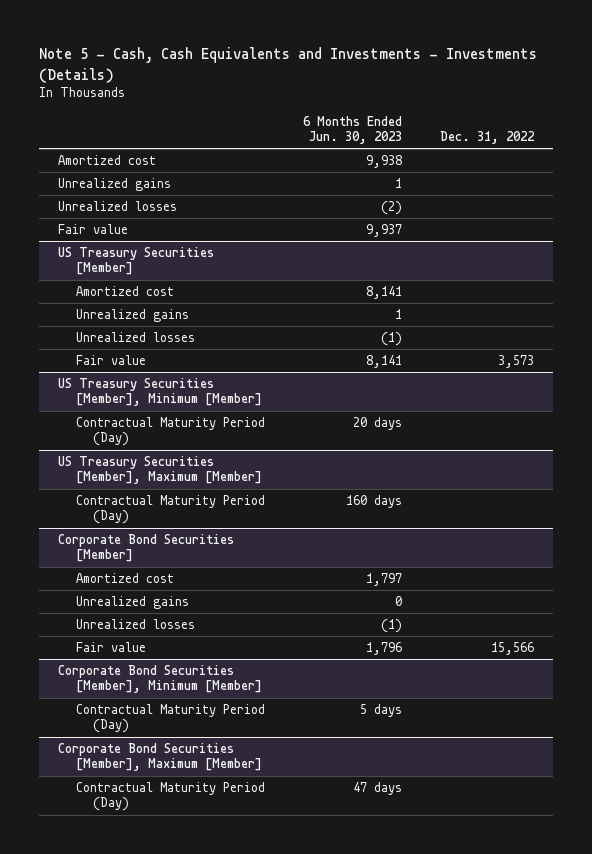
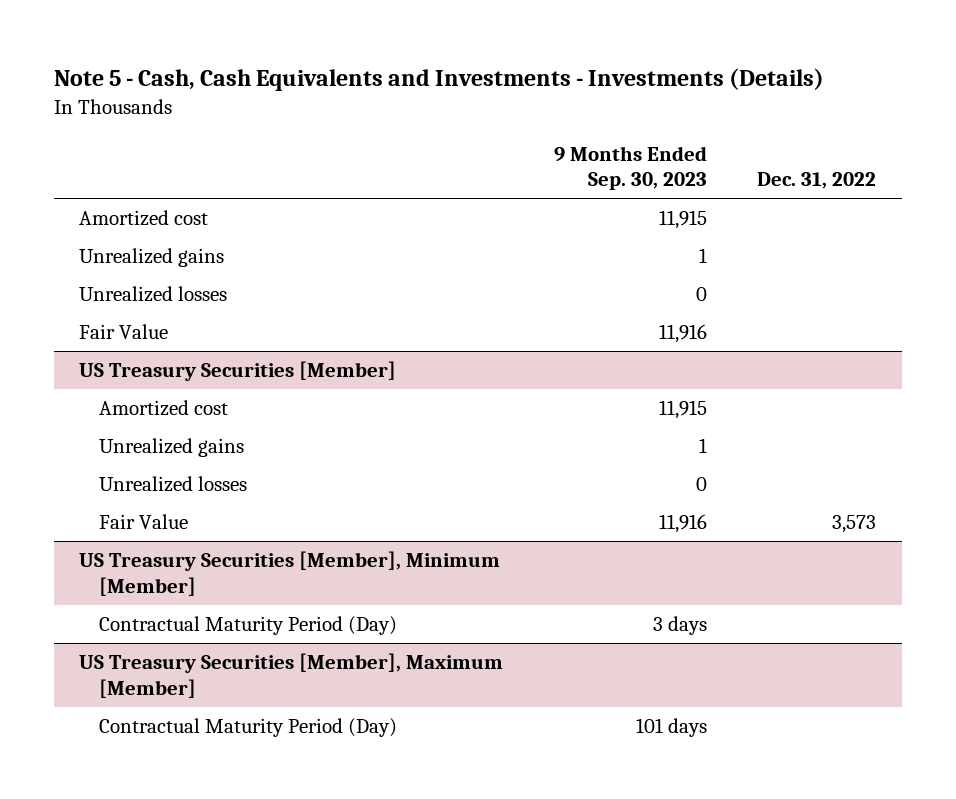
[302,116,402,145] 6 Months Ended Jun. 30, 2023 -> none
none -> [553,145,707,191] 9 Months Ended Sep. 30, 2023
[58,224,129,235] Fair value -> [79,323,169,339] Fair Value
[75,355,146,366] Fair value -> [99,513,189,529] Fair Value
[58,534,235,563] Corporate Bond Securities [Member] -> none
[75,573,174,584] Amortized cost -> none
[75,596,189,610] Unrealized gains -> none
[75,619,195,630] Unrealized losses -> none
[75,642,146,653] Fair value -> none
[58,665,262,694] Corporate Bond Securities [Member], Minimum [Member] -> none
[75,704,265,734] Contractual Maturity Period (Day) -> none
[58,743,262,772] Corporate Bond Securities [Member], Maximum [Member] -> none
[75,782,265,812] Contractual Maturity Period (Day) -> none

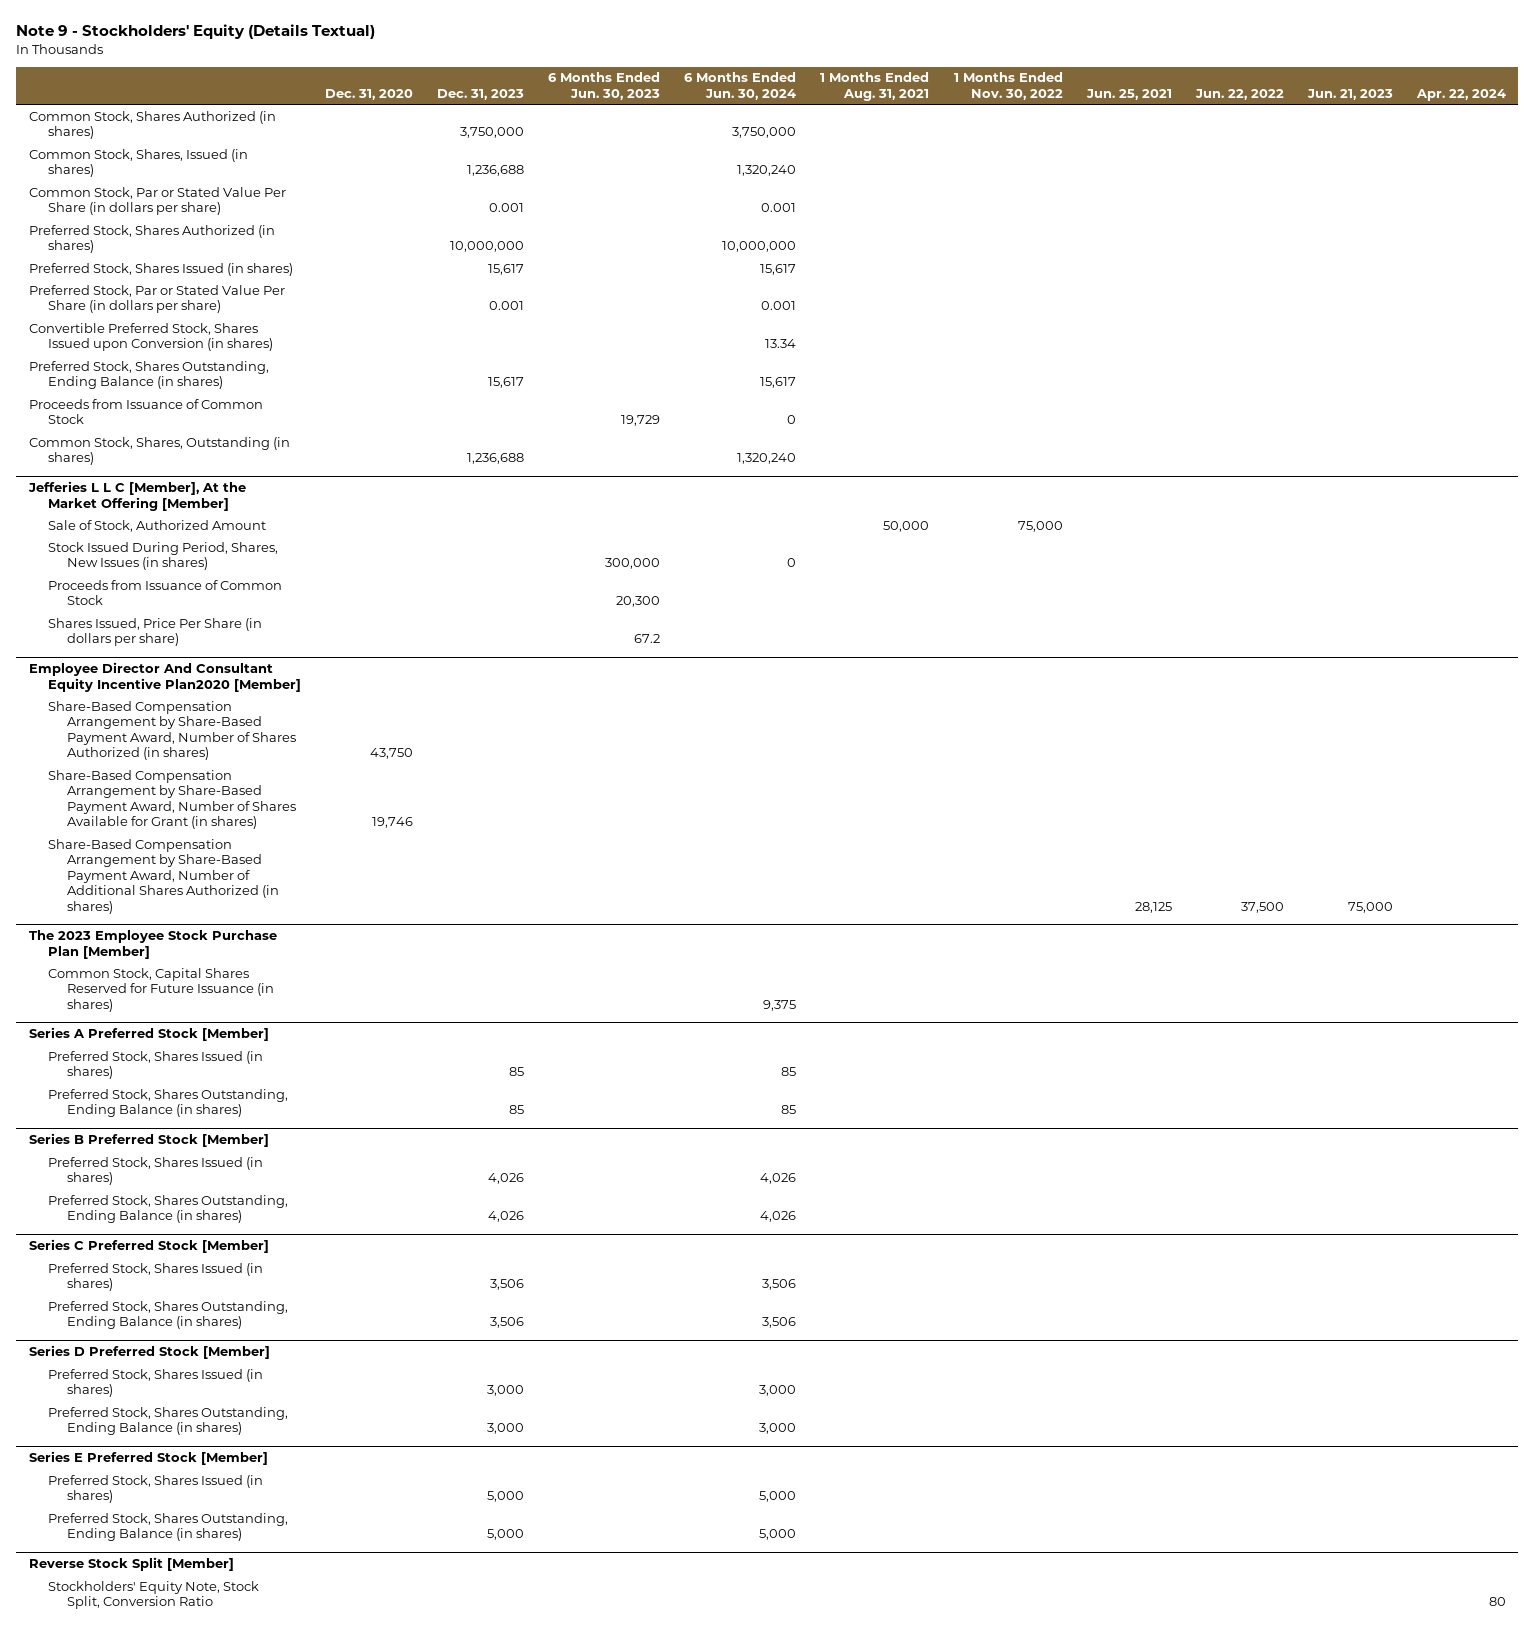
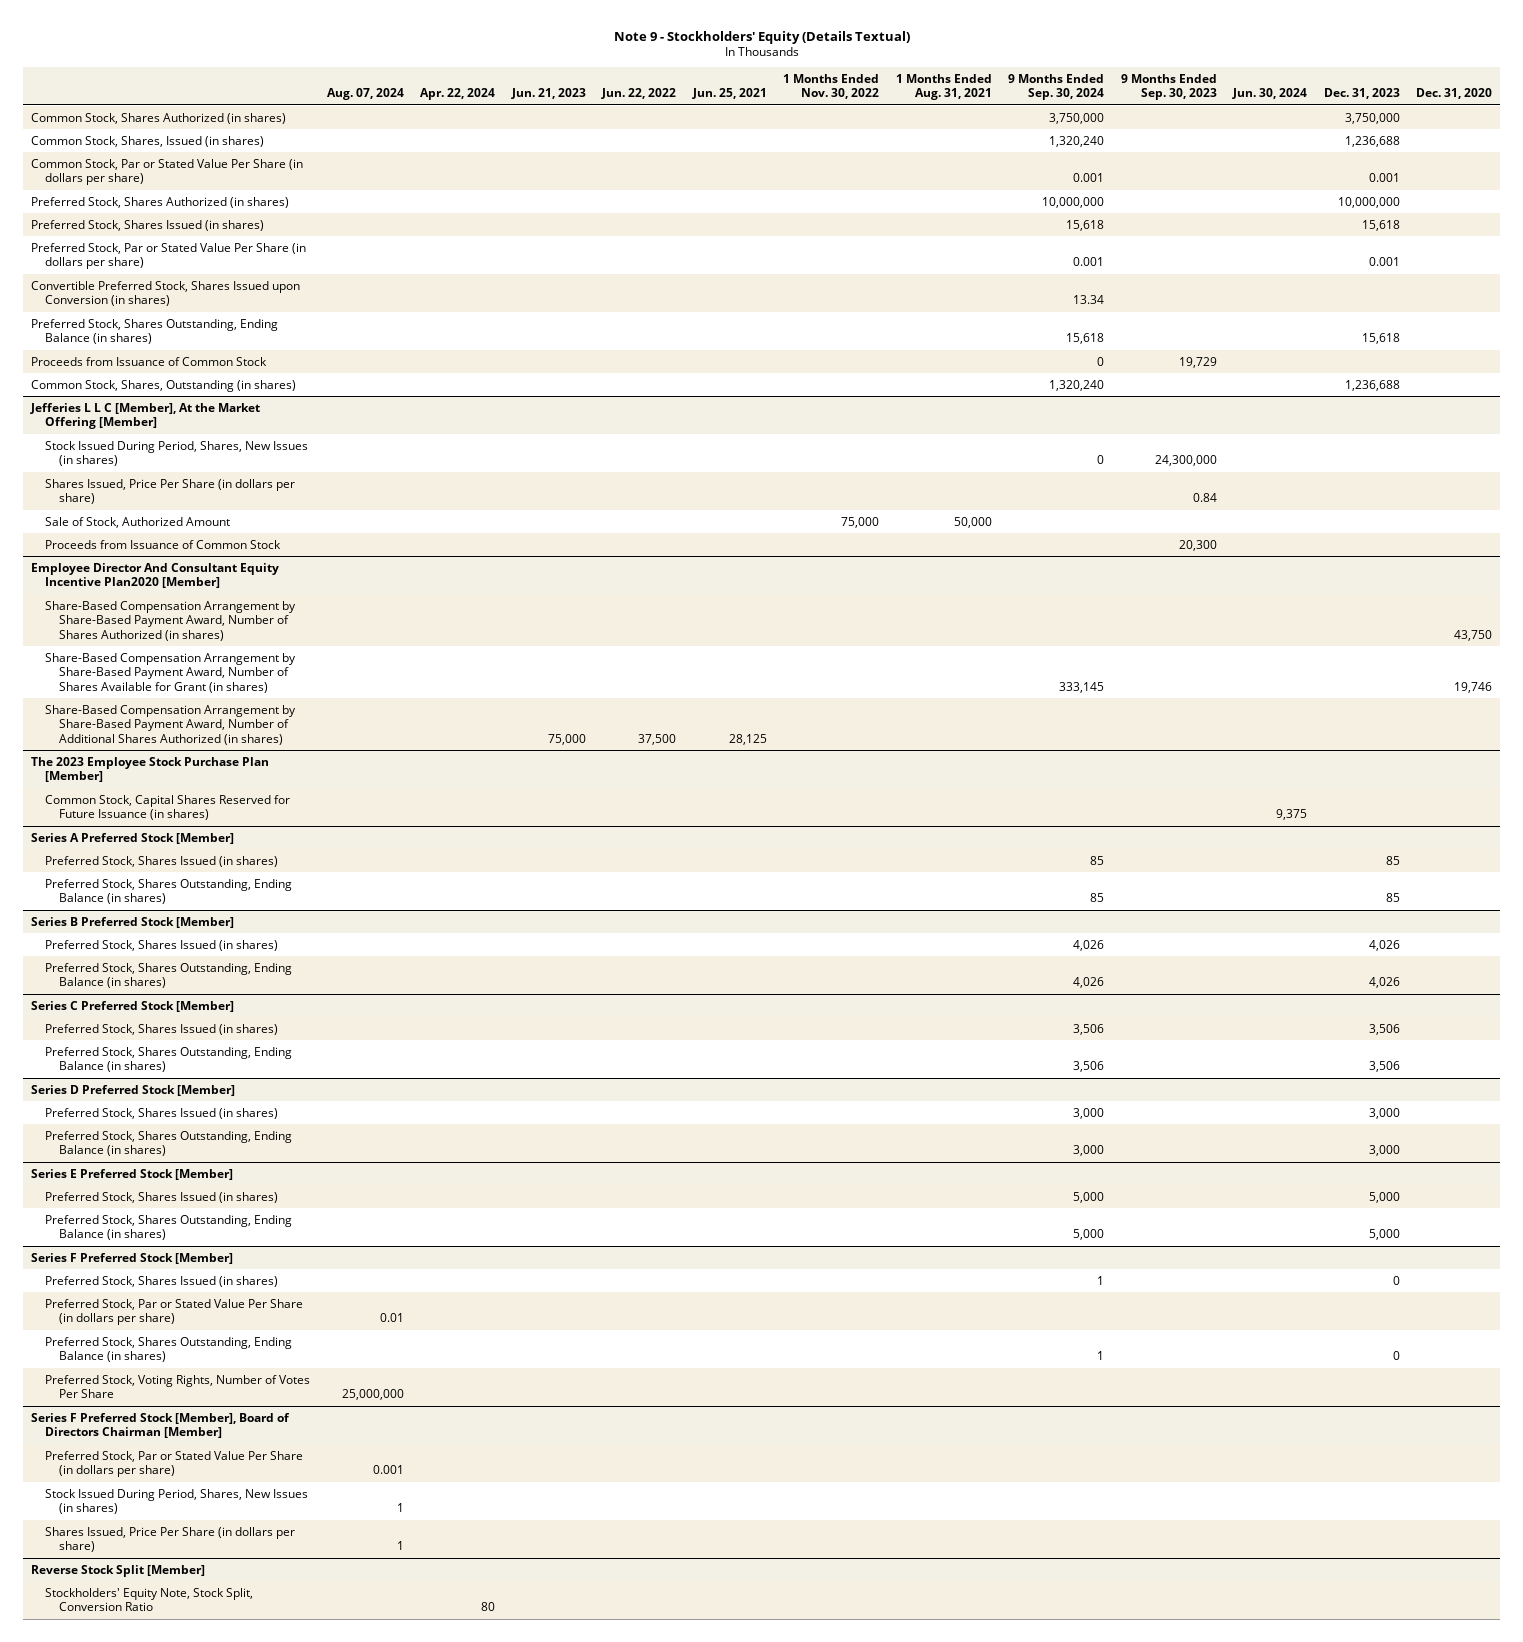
[548,72,661,100] 6 Months Ended Jun. 30, 2023 -> none
[684,72,797,100] 6 Months Ended Jun. 30, 2024 -> none
none -> [326,88,404,101] Aug. 07, 2024
none -> [1008,73,1105,101] 9 Months Ended Sep. 30, 2024
none -> [1120,73,1217,101] 9 Months Ended Sep. 30, 2023
none -> [1232,88,1308,100] Jun. 30, 2024
[488,263,525,275] 15,617 -> [1361,219,1400,231] 15,618
[488,377,525,389] 15,617 -> [1361,333,1400,345] 15,618
[47,519,266,532] Sale of Stock, Authorized Amount -> [45,516,231,528] Sale of Stock, Authorized Amount
[47,579,282,606] Proceeds from Issuance of Common Stock -> [45,539,282,549] Proceeds from Issuance of Common Stock
none -> [31,1252,234,1264] Series F Preferred Stock [Member]
none -> [45,1275,279,1287] Preferred Stock, Shares Issued (in shares)
none -> [45,1298,304,1326] Preferred Stock, Par or Stated Value Per Share (in dollars per share)
none -> [45,1336,293,1363] Preferred Stock, Shares Outstanding, Ending Balance (in shares)
none -> [45,1374,311,1399] Preferred Stock, Voting Rights, Number of Votes Per Share
none -> [31,1412,291,1439] Series F Preferred Stock [Member], Board of Directors Chairman [Member]
none -> [45,1450,304,1478] Preferred Stock, Par or Stated Value Per Share (in dollars per share)
none -> [45,1488,309,1515] Stock Issued During Period, Shares, New Issues (in shares)
none -> [45,1526,296,1553] Shares Issued, Price Per Share (in dollars per share)

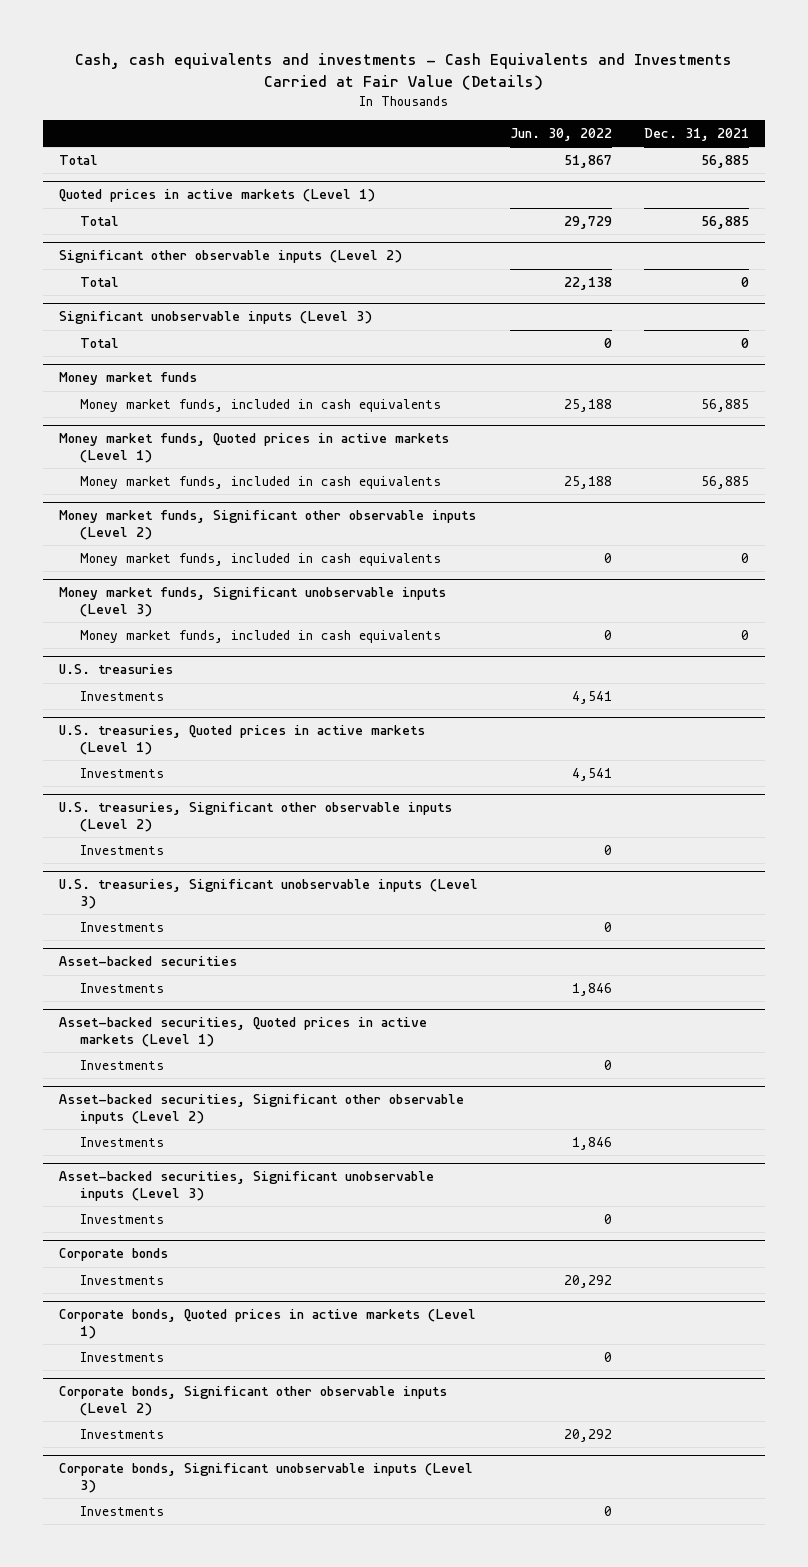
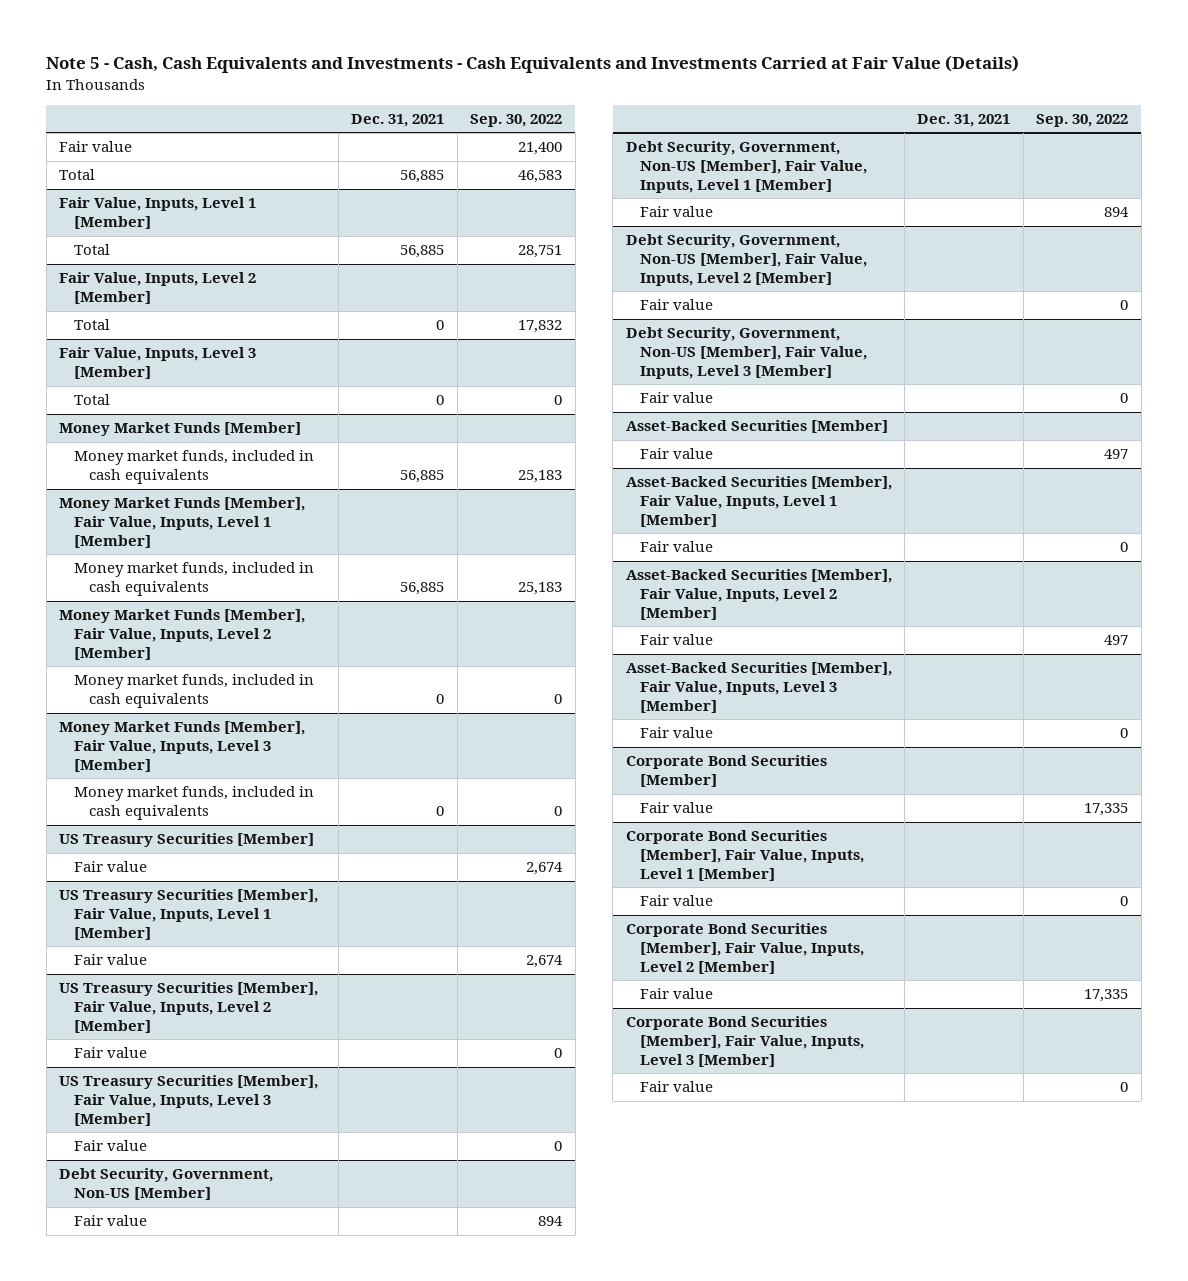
[75,53,733,90] Cash, cash equivalents and investments - Cash Equivalents and Investments Carried at Fair Value (Details) -> [46,55,1020,74] Note 5 - Cash, Cash Equivalents and Investments - Cash Equivalents and Investments Carried at Fair Value (Details)
[510,127,613,141] Jun. 30, 2022 -> none
none -> [470,113,563,127] Sep. 30, 2022
none -> [59,141,133,153] Fair value
[59,189,376,203] Quoted prices in active markets (Level 1) -> [59,197,257,230] Fair Value, Inputs, Level 1 [Member]
[59,250,403,264] Significant other observable inputs (Level 2) -> [59,272,257,305] Fair Value, Inputs, Level 2 [Member]
[59,311,373,325] Significant unobservable inputs (Level 3) -> [59,347,257,380] Fair Value, Inputs, Level 3 [Member]
[59,372,198,386] Money market funds -> [59,422,302,437] Money Market Funds [Member]
[59,433,450,463] Money market funds, Quoted prices in active markets (Level 1) -> [59,497,306,548] Money Market Funds [Member], Fair Value, Inputs, Level 1 [Member]
[59,510,477,540] Money market funds, Significant other observable inputs (Level 2) -> [59,609,306,660] Money Market Funds [Member], Fair Value, Inputs, Level 2 [Member]
[59,587,447,617] Money market funds, Significant unobservable inputs (Level 3) -> [59,721,306,772] Money Market Funds [Member], Fair Value, Inputs, Level 3 [Member]
[79,691,164,702] Investments -> none
[59,725,426,755] U.S. treasuries, Quoted prices in active markets (Level 1) -> none
[79,768,164,779] Investments -> none
[59,802,453,832] U.S. treasuries, Significant other observable inputs (Level 2) -> none
[79,845,164,856] Investments -> none
[59,879,479,909] U.S. treasuries, Significant unobservable inputs (Level 3) -> none
[79,922,164,933] Investments -> none
[79,983,164,994] Investments -> none
[59,1017,428,1047] Asset-backed securities, Quoted prices in active markets (Level 1) -> none
[79,1060,164,1071] Investments -> none
[79,1137,164,1148] Investments -> none
[79,1214,164,1225] Investments -> none
[79,1275,164,1286] Investments -> none
[59,1309,477,1339] Corporate bonds, Quoted prices in active markets (Level 1) -> none
[79,1352,164,1363] Investments -> none
[59,1386,448,1416] Corporate bonds, Significant other observable inputs (Level 2) -> none
[79,1429,164,1440] Investments -> none
[79,1506,164,1517] Investments -> none
[59,664,174,675] U.S. treasuries -> [59,833,315,848] US Treasury Securities [Member]
none -> [74,861,148,873] Fair value
none -> [59,889,319,940] US Treasury Securities [Member], Fair Value, Inputs, Level 1 [Member]
none -> [74,954,148,966] Fair value
none -> [59,982,319,1033] US Treasury Securities [Member], Fair Value, Inputs, Level 2 [Member]
none -> [74,1047,148,1059] Fair value
none -> [59,1075,319,1126] US Treasury Securities [Member], Fair Value, Inputs, Level 3 [Member]
none -> [74,1140,148,1152] Fair value
none -> [59,1168,274,1201] Debt Security, Government, Non-US [Member]
none -> [74,1215,148,1227] Fair value
none -> [625,141,868,193] Debt Security, Government, Non-US [Member], Fair Value, Inputs, Level 1 [Member]
none -> [640,206,714,218] Fair value
none -> [625,234,868,286] Debt Security, Government, Non-US [Member], Fair Value, Inputs, Level 2 [Member]
none -> [640,299,714,311] Fair value
none -> [625,327,868,379] Debt Security, Government, Non-US [Member], Fair Value, Inputs, Level 3 [Member]
none -> [640,392,714,404] Fair value
[59,956,238,967] Asset-backed securities -> [625,420,888,434] Asset-Backed Securities [Member]
none -> [640,448,714,460] Fair value
none -> [625,476,892,527] Asset-Backed Securities [Member], Fair Value, Inputs, Level 1 [Member]
none -> [640,541,714,553] Fair value
[59,1094,465,1124] Asset-backed securities, Significant other observable inputs (Level 2) -> [625,569,892,620] Asset-Backed Securities [Member], Fair Value, Inputs, Level 2 [Member]
none -> [640,634,714,646] Fair value
[59,1171,435,1201] Asset-backed securities, Significant unobservable inputs (Level 3) -> [625,662,892,713] Asset-Backed Securities [Member], Fair Value, Inputs, Level 3 [Member]
none -> [640,727,714,739] Fair value
[59,1248,169,1262] Corporate bonds -> [625,755,827,788] Corporate Bond Securities [Member]
none -> [640,802,714,814] Fair value
none -> [625,830,865,881] Corporate Bond Securities [Member], Fair Value, Inputs, Level 1 [Member]
none -> [640,895,714,907] Fair value
none -> [625,923,865,974] Corporate Bond Securities [Member], Fair Value, Inputs, Level 2 [Member]
none -> [640,988,714,1000] Fair value
[59,1463,474,1493] Corporate bonds, Significant unobservable inputs (Level 3) -> [625,1016,865,1067] Corporate Bond Securities [Member], Fair Value, Inputs, Level 3 [Member]
none -> [640,1081,714,1093] Fair value

